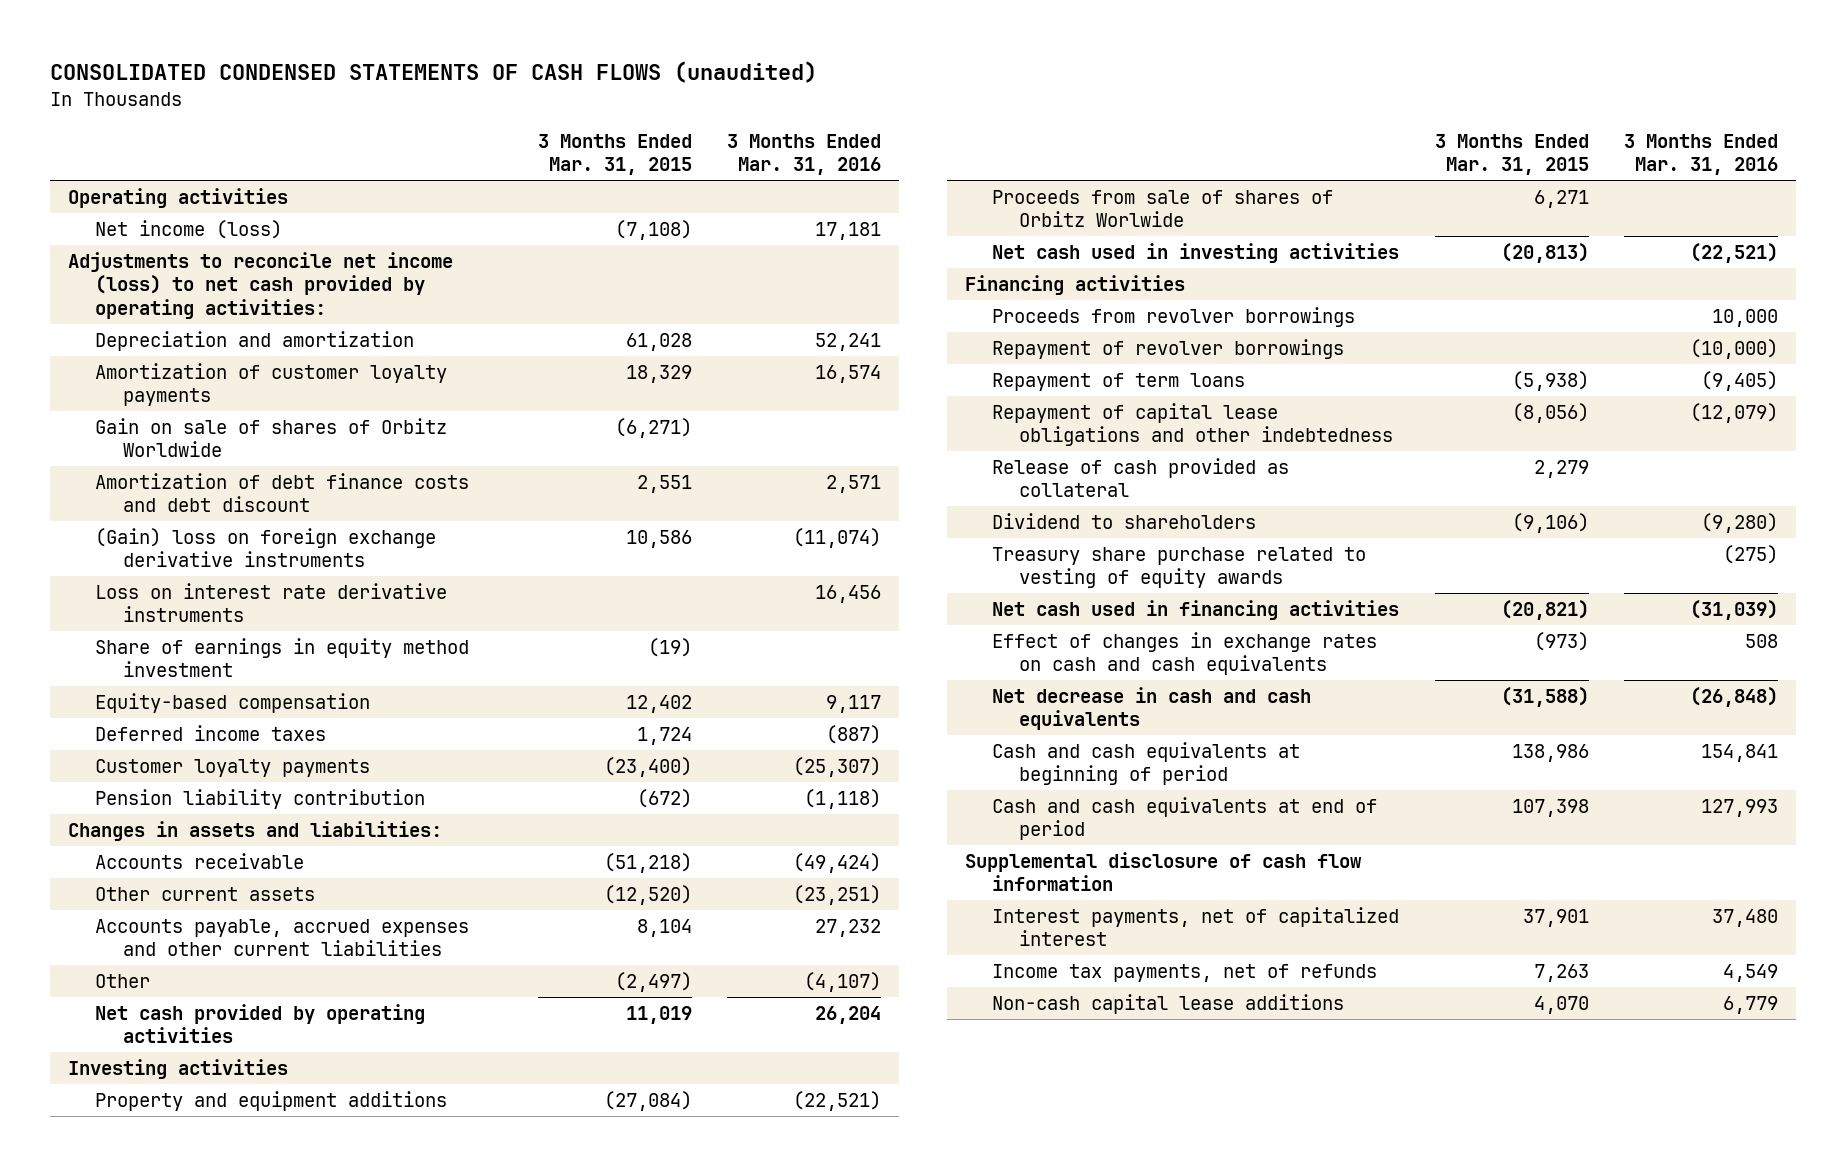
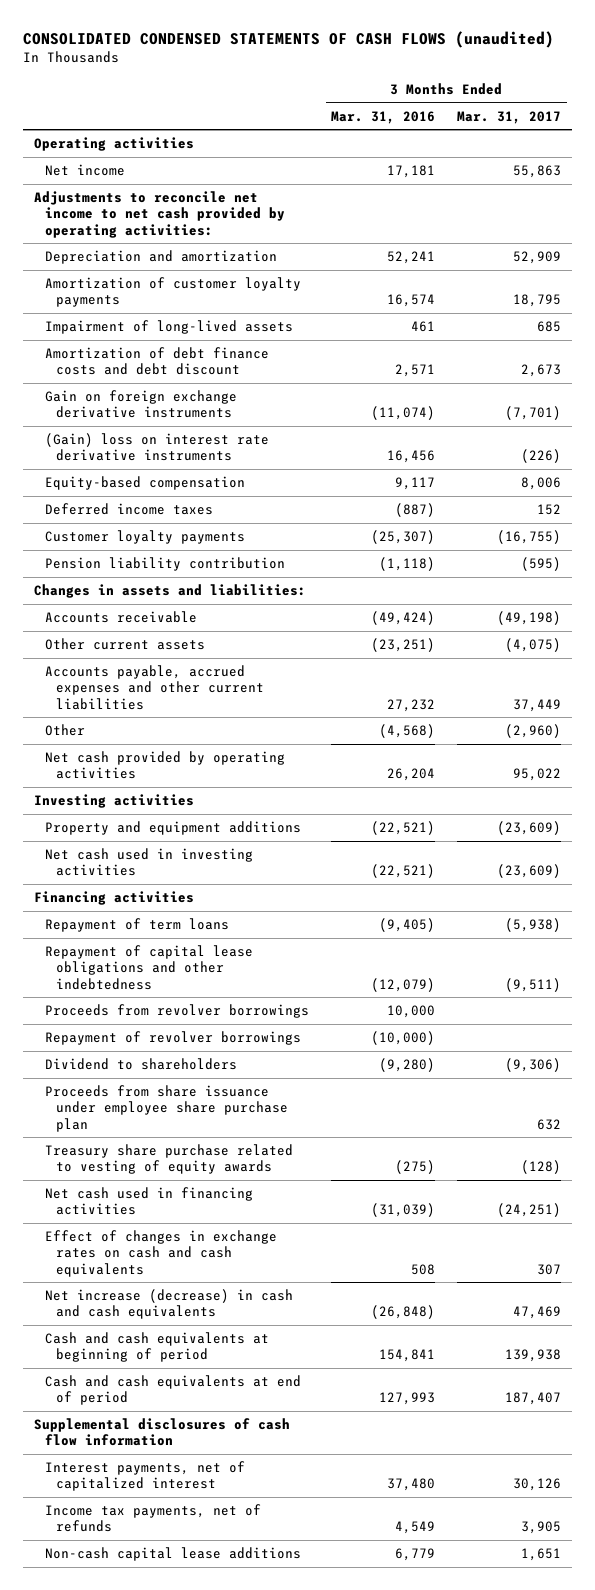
[537,133,692,176] 3 Months Ended Mar. 31, 2015 -> none
none -> [457,110,562,124] Mar. 31, 2017
[95,219,283,239] Net income (loss) -> [44,164,125,177] Net income
[68,251,454,319] Adjustments to reconcile net income (loss) to net cash provided by operating activities: -> [34,191,285,238] Adjustments to reconcile net income to net cash provided by operating activities:
[95,417,448,458] Gain on sale of shares of Orbitz Worldwide -> none
none -> [44,320,293,335] Impairment of long-lived assets
[95,637,470,678] Share of earnings in equity method investment -> none
[95,527,437,568] (Gain) loss on foreign exchange derivative instruments -> [44,390,237,419] Gain on foreign exchange derivative instruments
[95,582,448,623] Loss on interest rate derivative instruments -> [44,433,269,462] (Gain) loss on interest rate derivative instruments
[804,971,882,992] (4,107) -> [379,724,436,739] (4,568)
[992,189,1334,228] Proceeds from sale of shares of Orbitz Worlwide -> none
[992,457,1290,498] Release of cash provided as collateral -> none
[992,306,1356,327] Proceeds from revolver borrowings -> [44,1004,309,1019] Proceeds from revolver borrowings
[992,338,1345,359] Repayment of revolver borrowings -> [44,1031,301,1046] Repayment of revolver borrowings
none -> [44,1085,288,1132] Proceeds from share issuance under employee share purchase plan
[992,686,1312,731] Net decrease in cash and cash equivalents -> [44,1289,293,1320] Net increase (decrease) in cash and cash equivalents
[964,851,1362,892] Supplemental disclosure of cash flow information -> [34,1418,291,1447] Supplemental disclosures of cash flow information

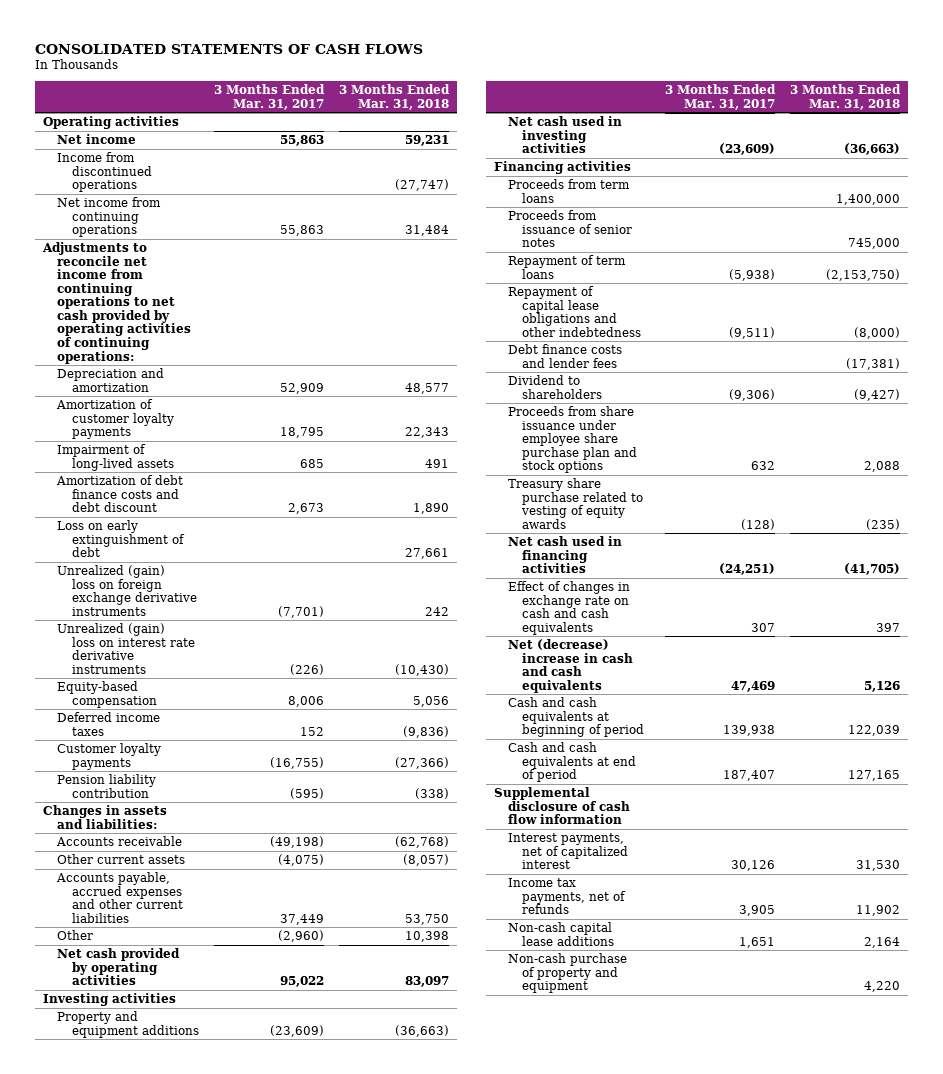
[22,30,554,48] CONSOLIDATED CONDENSED STATEMENTS OF CASH FLOWS (unaudited) -> [35,43,424,54] CONSOLIDATED STATEMENTS OF CASH FLOWS
[331,110,436,124] Mar. 31, 2016 -> none
none -> [339,84,451,110] 3 Months Ended Mar. 31, 2018
none -> [57,152,152,193] Income from discontinued operations
none -> [57,197,162,238] Net income from continuing operations
[34,191,285,238] Adjustments to reconcile net income to net cash provided by operating activities: -> [42,242,192,364] Adjustments to reconcile net income from continuing operations to net cash provided by operating activities of continuing operations:
none -> [57,520,185,558] Loss on early extinguishment of debt
[44,390,237,419] Gain on foreign exchange derivative instruments -> [57,565,197,616] Unrealized (gain) loss on foreign exchange derivative instruments
[44,433,269,462] (Gain) loss on interest rate derivative instruments -> [57,623,195,674] Unrealized (gain) loss on interest rate derivative instruments
none -> [508,179,631,203] Proceeds from term loans
none -> [508,210,633,248] Proceeds from issuance of senior notes
[44,1004,309,1019] Proceeds from revolver borrowings -> none
[44,1031,301,1046] Repayment of revolver borrowings -> none
none -> [508,344,623,368] Debt finance costs and lender fees
[44,1085,288,1132] Proceeds from share issuance under employee share purchase plan -> [508,406,638,474] Proceeds from share issuance under employee share purchase plan and stock options
[44,1230,277,1277] Effect of changes in exchange rates on cash and cash equivalents -> [508,581,631,635] Effect of changes in exchange rate on cash and cash equivalents
[44,1289,293,1320] Net increase (decrease) in cash and cash equivalents -> [508,639,634,693] Net (decrease) increase in cash and cash equivalents
[34,1418,291,1447] Supplemental disclosures of cash flow information -> [493,787,631,825] Supplemental disclosure of cash flow information
none -> [508,953,628,994] Non-cash purchase of property and equipment

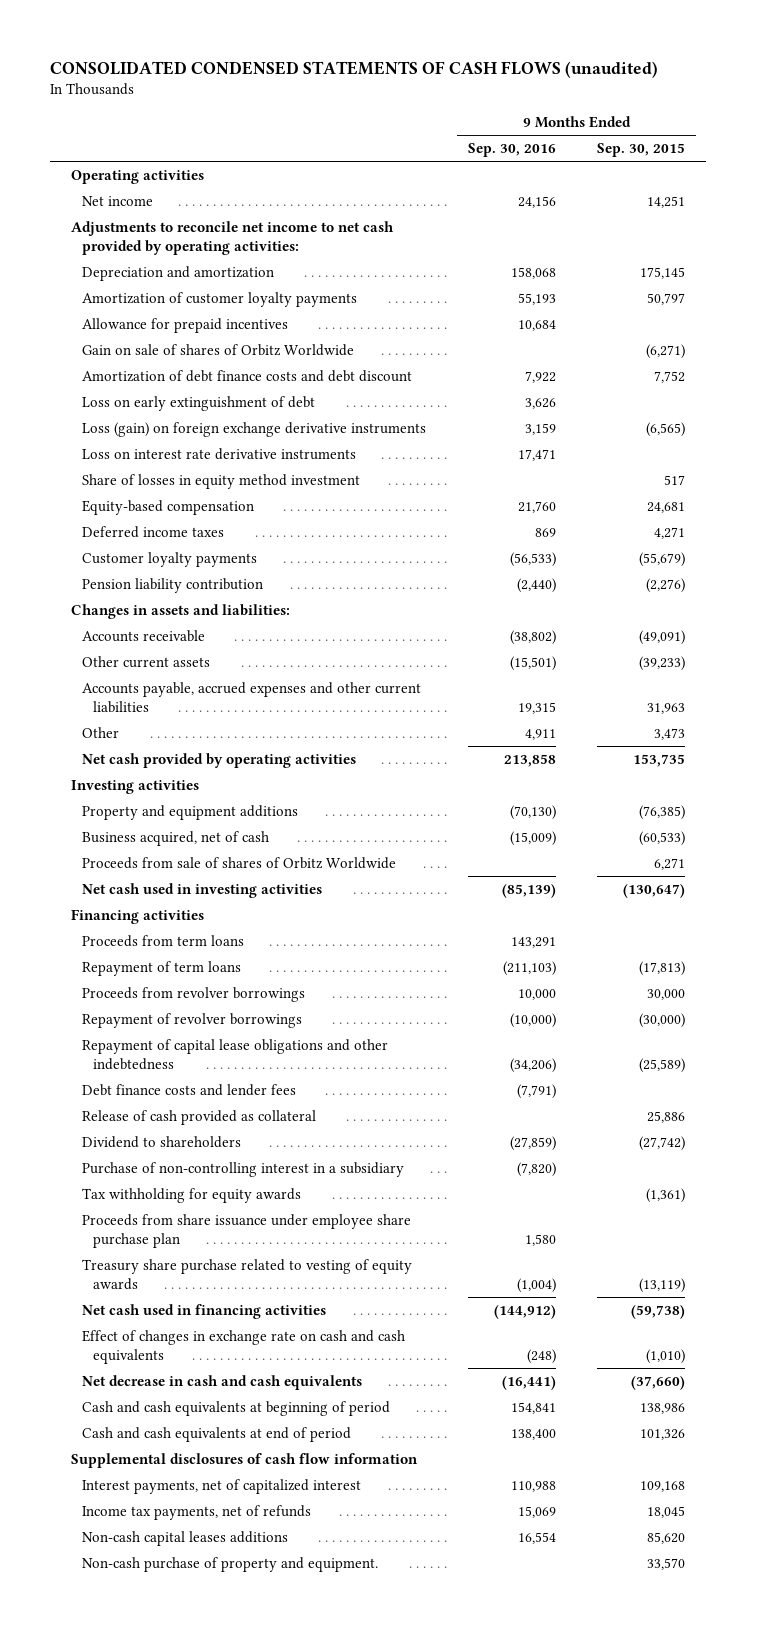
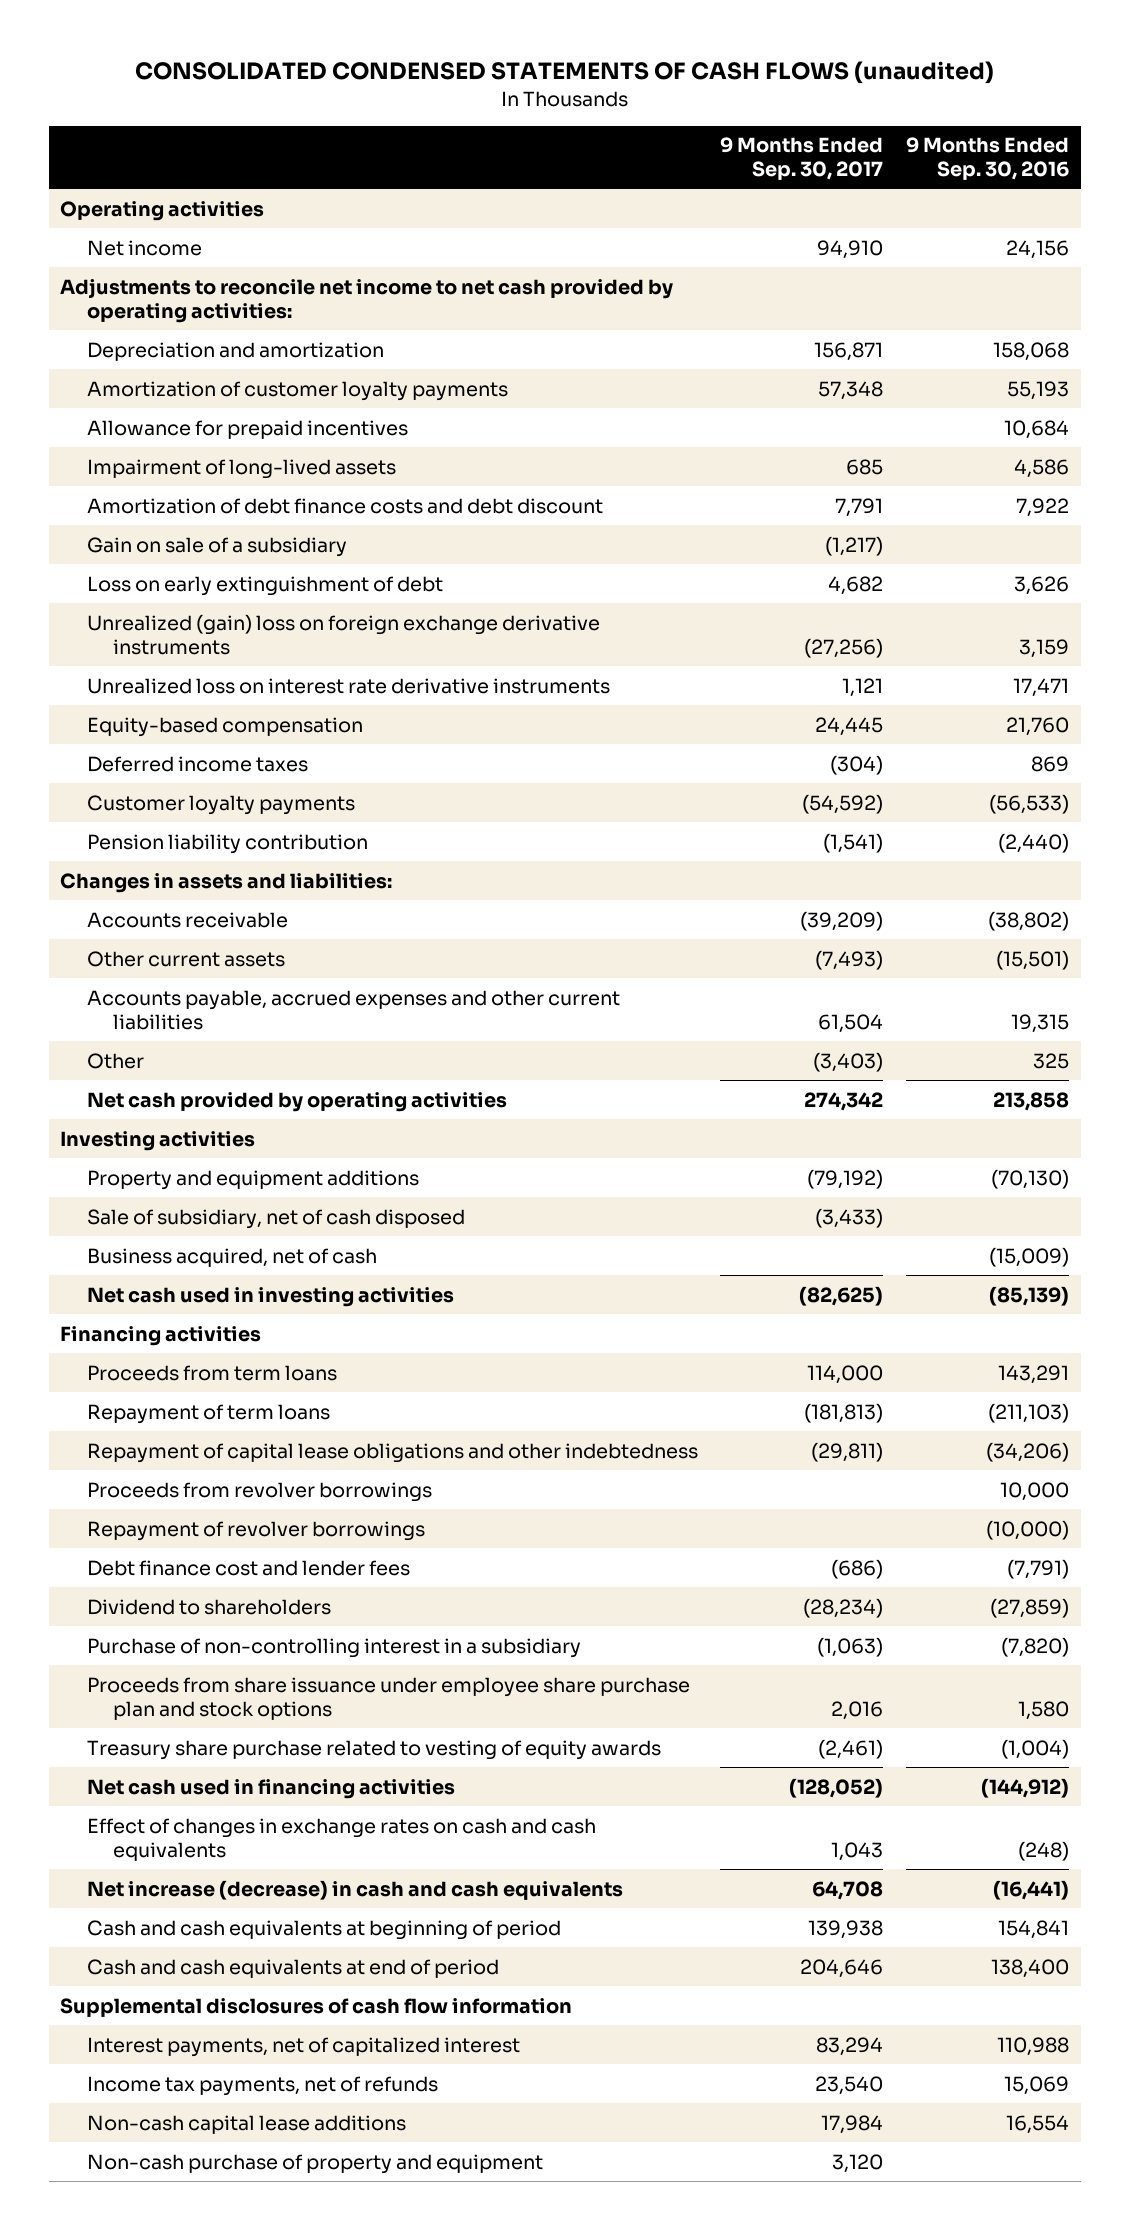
[597,143,686,158] Sep. 30, 2015 -> none
none -> [720,137,884,181] 9 Months Ended Sep. 30, 2017
[82,343,355,356] Gain on sale of shares of Orbitz Worldwide -> none
none -> [86,458,396,479] Impairment of long-lived assets
none -> [86,536,347,557] Gain on sale of a subsidiary
[82,473,361,489] Share of losses in equity method investment -> none
[82,421,427,437] Loss (gain) on foreign exchange derivative instruments -> [86,613,600,655] Unrealized (gain) loss on foreign exchange derivative instruments
[82,447,357,460] Loss on interest rate derivative instruments -> [86,677,610,694] Unrealized loss on interest rate derivative instruments
[524,728,556,740] 4,911 -> [1033,1052,1070,1069] 325
none -> [86,1208,465,1229] Sale of subsidiary, net of cash disposed
[82,856,397,869] Proceeds from sale of shares of Orbitz Worldwide -> none
[82,1038,389,1071] Repayment of capital lease obligations and other indebtedness -> [86,1442,698,1463] Repayment of capital lease obligations and other indebtedness
[82,1109,317,1125] Release of cash provided as collateral -> none
[82,1083,297,1096] Debt finance costs and lender fees -> [86,1559,410,1576] Debt finance cost and lender fees
[82,1187,302,1203] Tax withholding for equity awards -> none
[82,1213,412,1249] Proceeds from share issuance under employee share purchase plan -> [86,1676,690,1720] Proceeds from share issuance under employee share purchase plan and stock options
[82,1329,406,1365] Effect of changes in exchange rate on cash and cash equivalents -> [86,1817,596,1861] Effect of changes in exchange rates on cash and cash equivalents
[82,1374,363,1390] Net decrease in cash and cash equivalents -> [86,1879,623,1900] Net increase (decrease) in cash and cash equivalents
[82,1530,289,1546] Non-cash capital leases additions -> [86,2114,406,2134] Non-cash capital lease additions
[82,1556,379,1572] Non-cash purchase of property and equipment. -> [86,2153,543,2174] Non-cash purchase of property and equipment

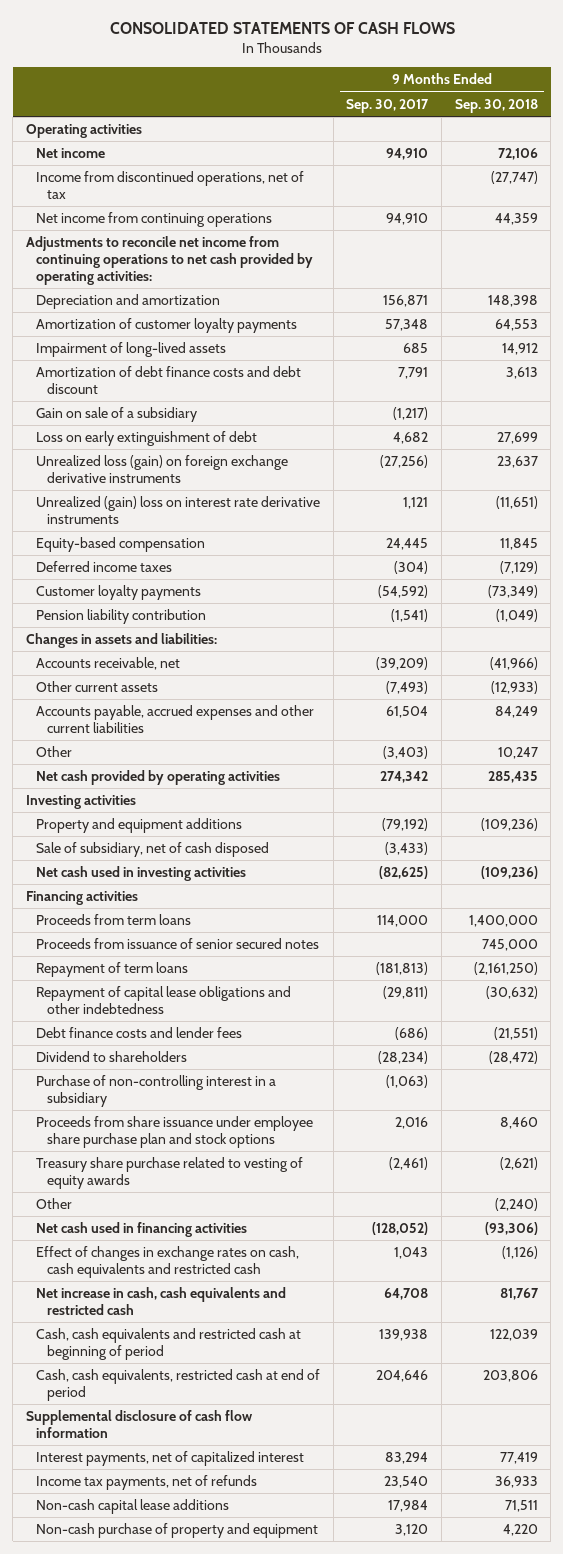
[134,61,994,85] CONSOLIDATED CONDENSED STATEMENTS OF CASH FLOWS (unaudited) -> [109,22,455,35] CONSOLIDATED STATEMENTS OF CASH FLOWS
[906,137,1070,181] 9 Months Ended Sep. 30, 2016 -> none
none -> [454,98,538,113] Sep. 30, 2018
none -> [36,171,305,199] Income from discontinued operations, net of tax
none -> [36,212,273,228] Net income from continuing operations
[60,277,674,323] Adjustments to reconcile net income to net cash provided by operating activities: -> [25,236,314,285] Adjustments to reconcile net income from continuing operations to net cash provided by operating activities:
[86,419,408,439] Allowance for prepaid incentives -> none
[86,613,600,655] Unrealized (gain) loss on foreign exchange derivative instruments -> [36,455,289,483] Unrealized loss (gain) on foreign exchange derivative instruments
[86,677,610,694] Unrealized loss on interest rate derivative instruments -> [36,496,321,524] Unrealized (gain) loss on interest rate derivative instruments
[86,911,288,928] Accounts receivable -> [36,657,181,671] Accounts receivable, net
[86,1247,377,1267] Business acquired, net of cash -> none
none -> [36,938,320,950] Proceeds from issuance of senior secured notes
[86,1481,432,1502] Proceeds from revolver borrowings -> none
[86,1520,425,1541] Repayment of revolver borrowings -> none
[86,1559,410,1576] Debt finance cost and lender fees -> [36,1027,243,1039] Debt finance costs and lender fees
none -> [36,1198,73,1210] Other
[86,1817,596,1861] Effect of changes in exchange rates on cash and cash equivalents -> [36,1246,300,1278] Effect of changes in exchange rates on cash, cash equivalents and restricted cash
[86,1879,623,1900] Net increase (decrease) in cash and cash equivalents -> [36,1287,287,1315] Net increase in cash, cash equivalents and restricted cash
[86,1919,561,1940] Cash and cash equivalents at beginning of period -> [36,1328,302,1360] Cash, cash equivalents and restricted cash at beginning of period
[86,1958,499,1978] Cash and cash equivalents at end of period -> [36,1369,321,1401] Cash, cash equivalents, restricted cash at end of period
[60,1997,573,2017] Supplemental disclosures of cash flow information -> [25,1410,253,1438] Supplemental disclosure of cash flow information

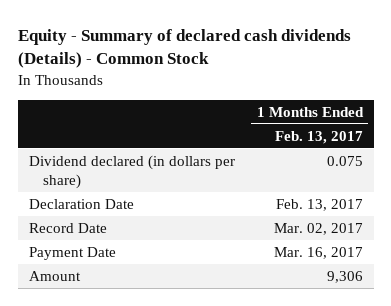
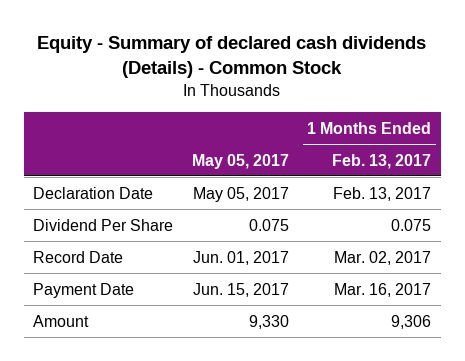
none -> [191,153,289,169] May 05, 2017
[28,154,235,189] Dividend declared (in dollars per share) -> none
none -> [33,218,174,231] Dividend Per Share

